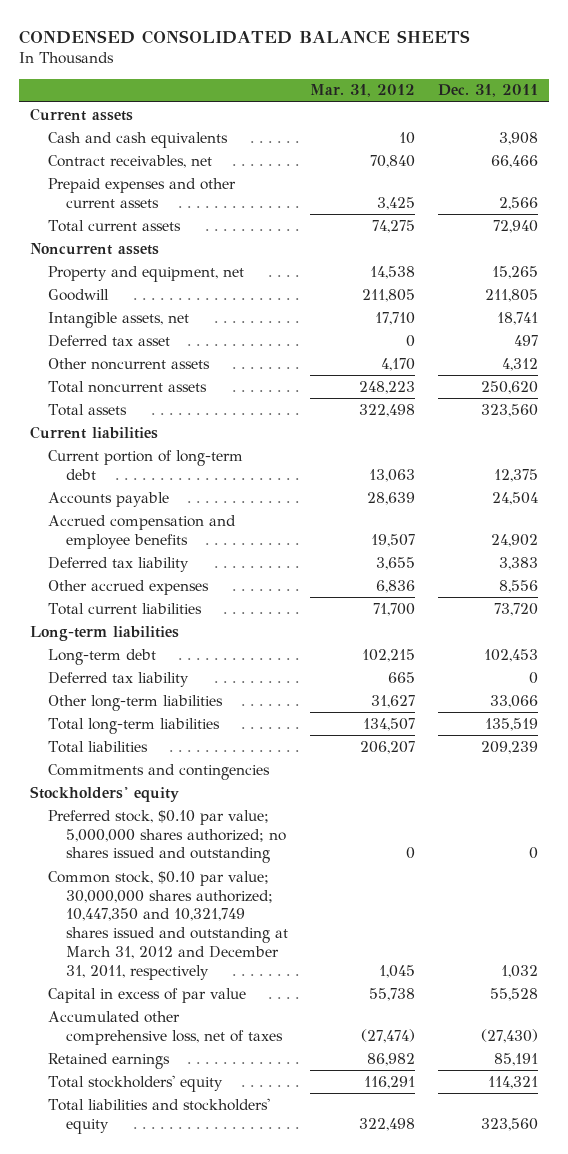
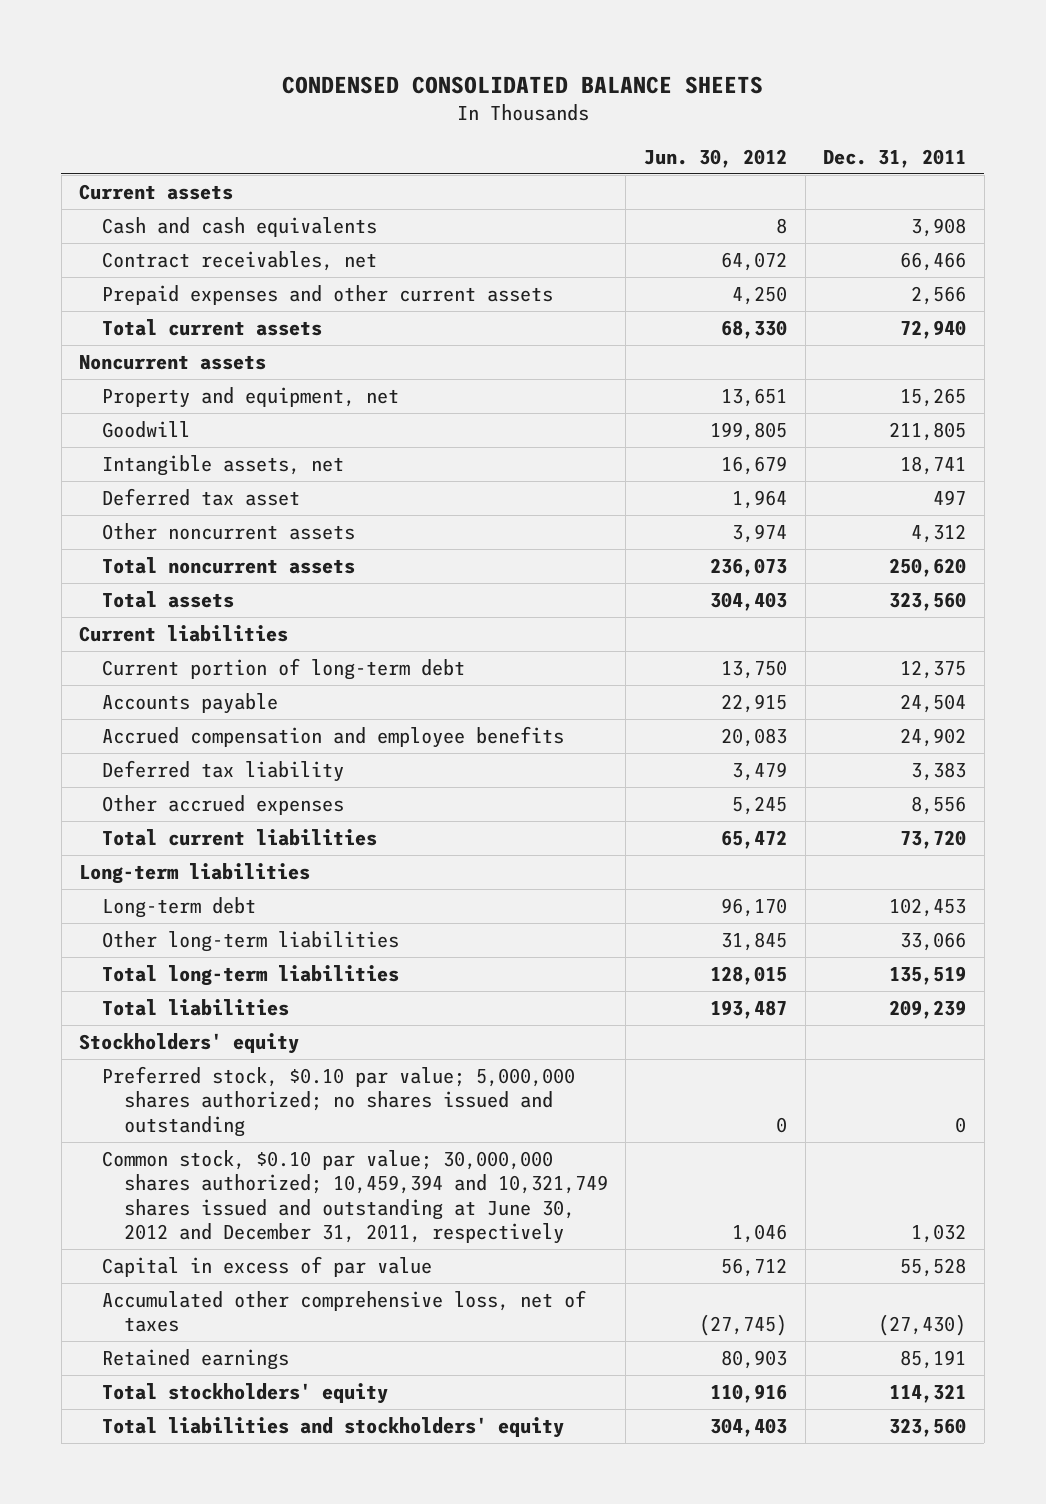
[310,84,416,98] Mar. 31, 2012 -> none
none -> [643,148,787,168] Jun. 30, 2012
[48,671,190,687] Deferred tax liability -> none
[48,763,271,780] Commitments and contingencies -> none
[48,870,288,980] Common stock, $0.10 par value; 30,000,000 shares authorized; 10,447,350 and 10,321,749 shares issued and outstanding at March 31, 2012 and December 31, 2011, respectively -> [101,1149,608,1245] Common stock, $0.10 par value; 30,000,000 shares authorized; 10,459,394 and 10,321,749 shares issued and outstanding at June 30, 2012 and December 31, 2011, respectively

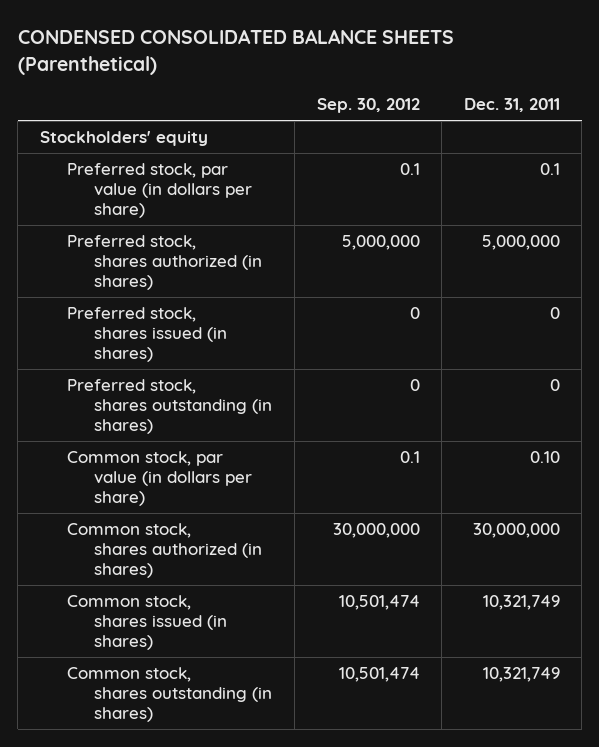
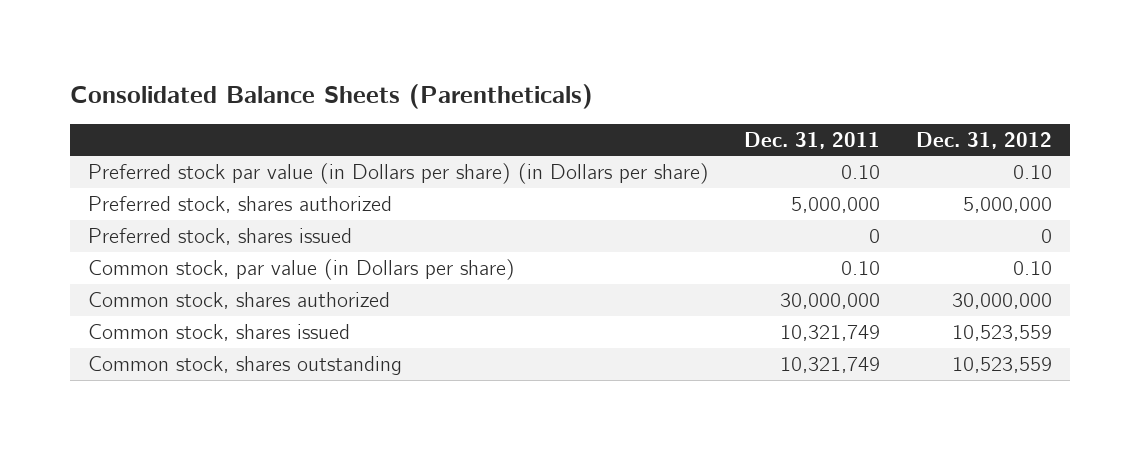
[17,29,454,75] CONDENSED CONSOLIDATED BALANCE SHEETS (Parenthetical) -> [69,83,593,109] Consolidated Balance Sheets (Parentheticals)
[316,98,420,114] Sep. 30, 2012 -> none
none -> [915,131,1052,149] Dec. 31, 2012
[39,131,208,147] Stockholders' equity -> none
[67,379,273,434] Preferred stock, shares outstanding (in shares) -> none
[67,163,253,218] Preferred stock, par value (in dollars per share) -> [87,163,709,185] Preferred stock par value (in Dollars per share) (in Dollars per share)
[539,163,560,176] 0.1 -> [841,165,881,180] 0.10
[67,235,263,290] Preferred stock, shares authorized (in shares) -> [87,196,392,214] Preferred stock, shares authorized
[67,307,228,362] Preferred stock, shares issued (in shares) -> [87,228,352,246] Preferred stock, shares issued
[67,451,253,506] Common stock, par value (in dollars per share) -> [87,259,515,281] Common stock, par value (in Dollars per share)
[67,523,263,578] Common stock, shares authorized (in shares) -> [87,292,390,310] Common stock, shares authorized
[67,595,228,650] Common stock, shares issued (in shares) -> [87,324,350,342] Common stock, shares issued
[67,667,273,722] Common stock, shares outstanding (in shares) -> [87,356,402,376] Common stock, shares outstanding

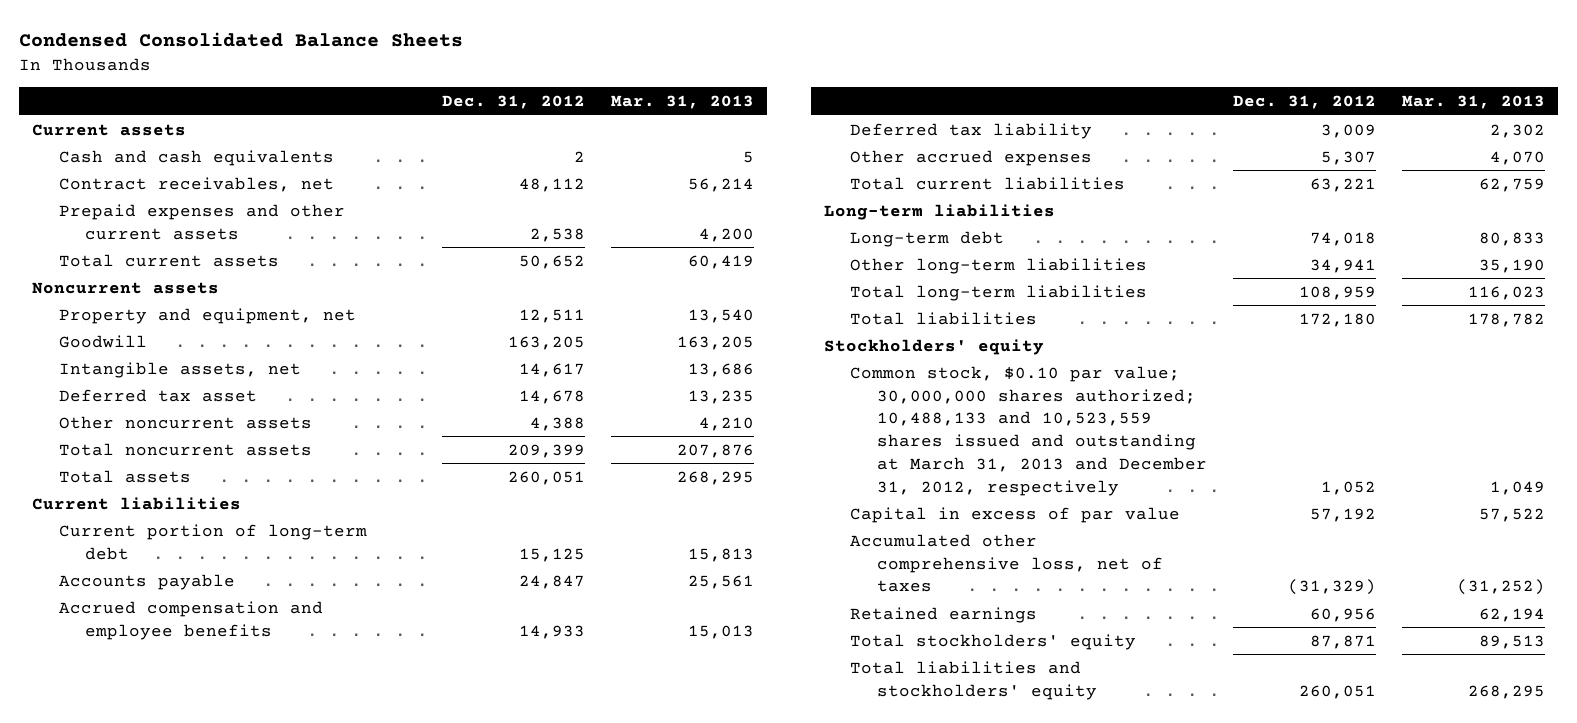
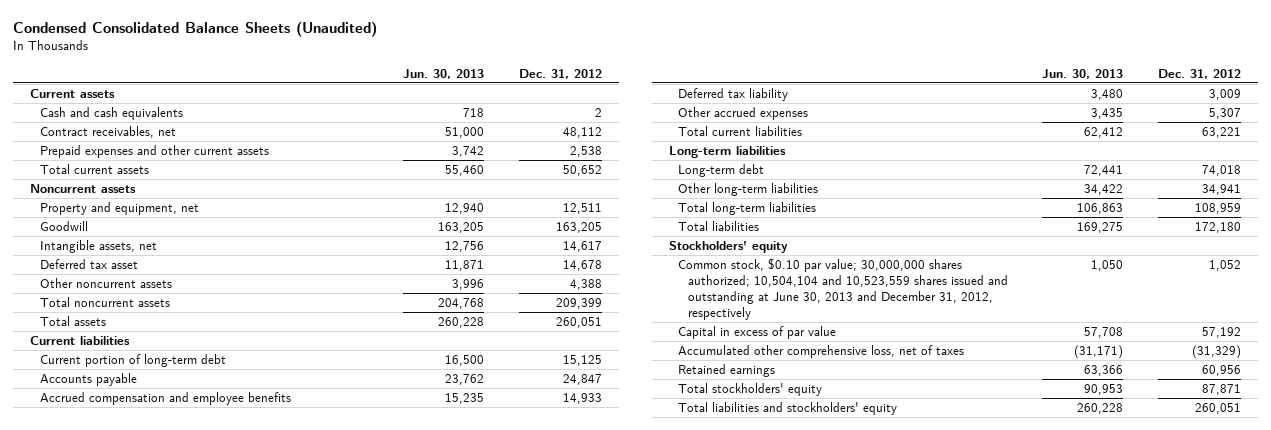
[18,32,463,48] Condensed Consolidated Balance Sheets -> [12,21,377,38] Condensed Consolidated Balance Sheets (Unaudited)
[610,95,754,110] Mar. 31, 2013 -> none
none -> [403,68,485,79] Jun. 30, 2013
[850,365,1207,496] Common stock, $0.10 par value; 30,000,000 shares authorized; 10,488,133 and 10,523,559 shares issued and outstanding at March 31, 2013 and December 31, 2012, respectively -> [678,258,1008,320] Common stock, $0.10 par value; 30,000,000 shares authorized; 10,504,104 and 10,523,559 shares issued and outstanding at June 30, 2013 and December 31, 2012, respectively

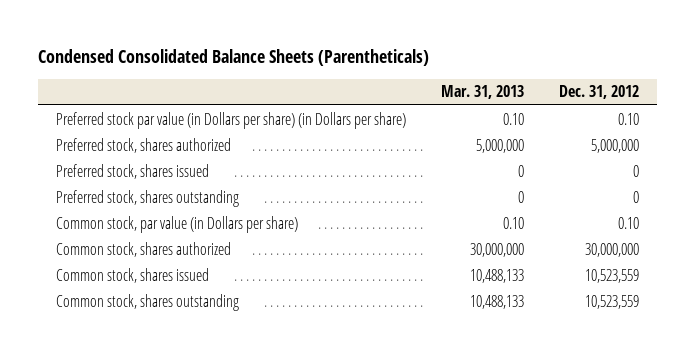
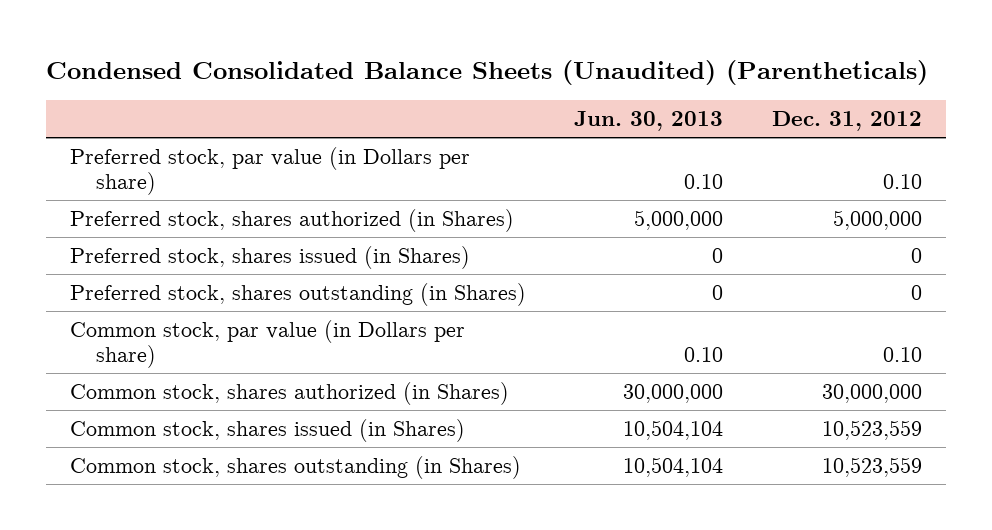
[38,48,430,66] Condensed Consolidated Balance Sheets (Parentheticals) -> [45,59,928,85] Condensed Consolidated Balance Sheets (Unaudited) (Parentheticals)
[441,85,525,100] Mar. 31, 2013 -> none
none -> [574,110,724,131] Jun. 30, 2013
[55,111,406,129] Preferred stock par value (in Dollars per share) (in Dollars per share) -> [69,146,470,195] Preferred stock, par value (in Dollars per share)
[55,137,231,153] Preferred stock, shares authorized -> [69,208,514,232] Preferred stock, shares authorized (in Shares)
[55,163,209,179] Preferred stock, shares issued -> [69,245,470,269] Preferred stock, shares issued (in Shares)
[55,189,239,207] Preferred stock, shares outstanding -> [69,282,526,306] Preferred stock, shares outstanding (in Shares)
[55,241,231,257] Common stock, shares authorized -> [69,381,509,405] Common stock, shares authorized (in Shares)
[55,267,209,283] Common stock, shares issued -> [69,418,465,442] Common stock, shares issued (in Shares)
[55,293,239,311] Common stock, shares outstanding -> [69,455,521,479] Common stock, shares outstanding (in Shares)

